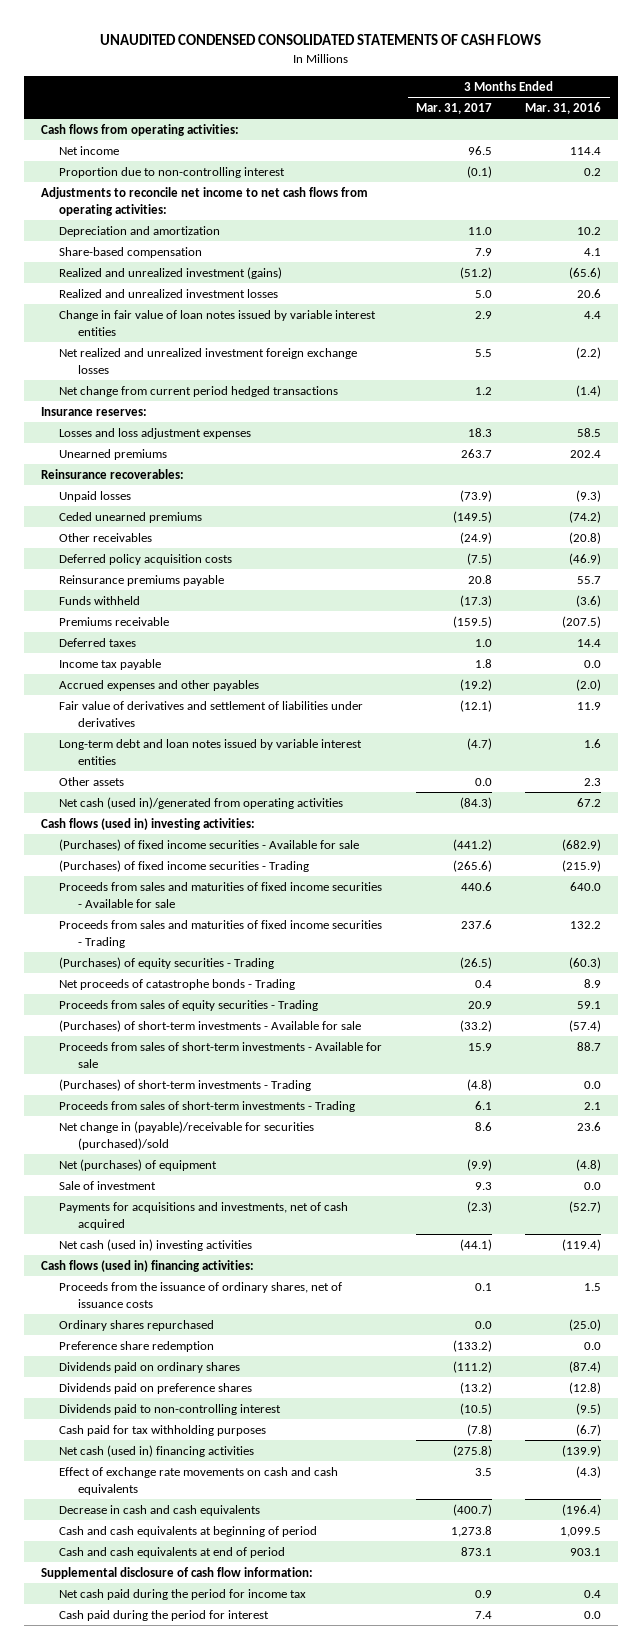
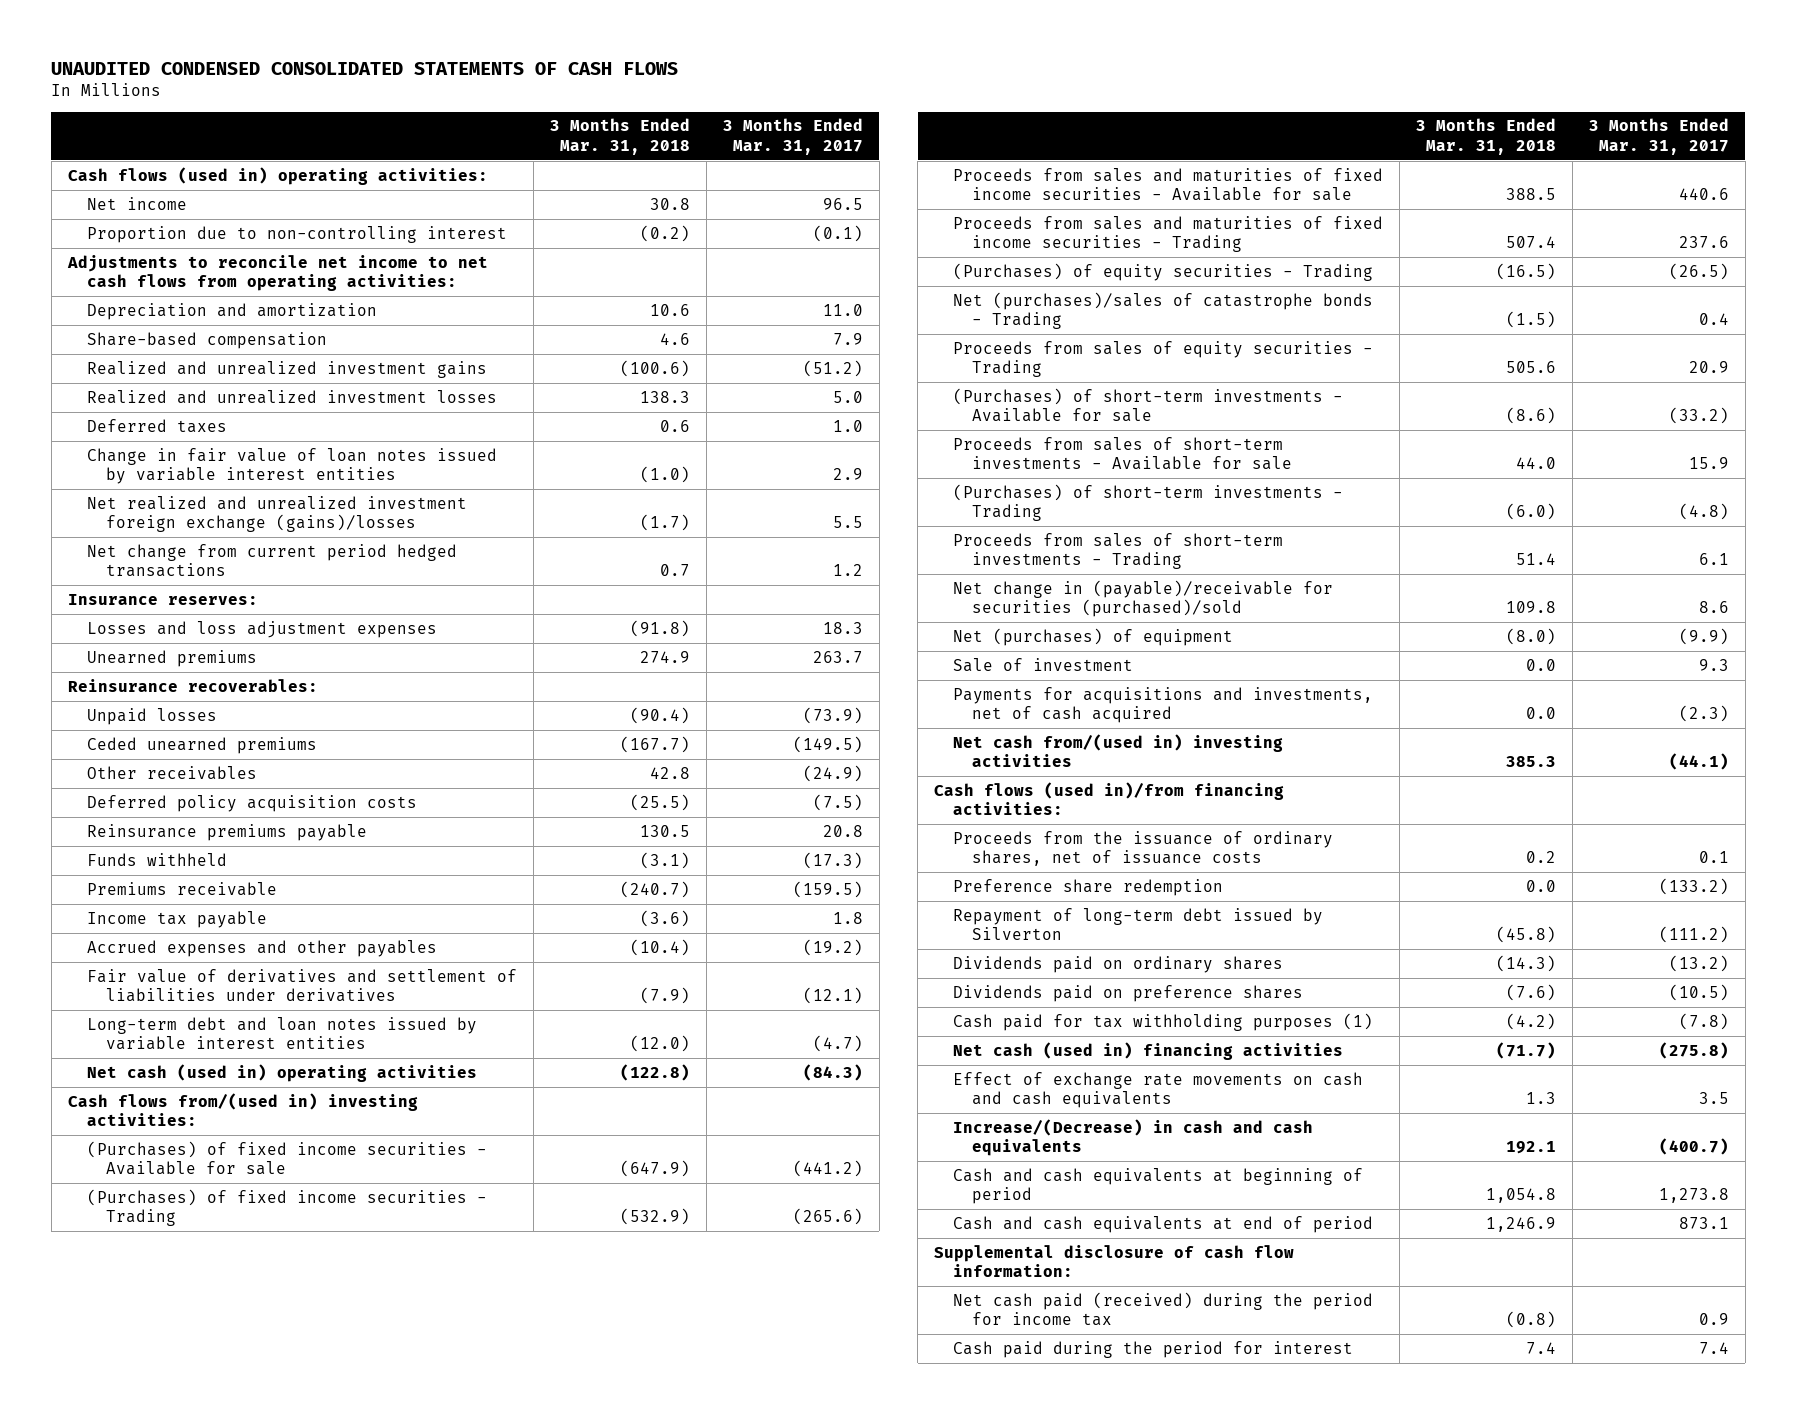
[525,102,602,115] Mar. 31, 2016 -> none
none -> [549,118,690,155] 3 Months Ended Mar. 31, 2018
[41,123,240,136] Cash flows from operating activities: -> [67,166,488,185] Cash flows (used in) operating activities:
[59,266,283,279] Realized and unrealized investment (gains) -> [86,360,487,378] Realized and unrealized investment gains
[59,637,137,647] Deferred taxes -> [86,418,227,433] Deferred taxes
[59,347,358,374] Net realized and unrealized investment foreign exchange losses -> [86,495,467,532] Net realized and unrealized investment foreign exchange (gains)/losses
[59,776,125,786] Other assets -> none
[59,796,344,809] Net cash (used in)/generated from operating activities -> [86,1063,477,1082] Net cash (used in) operating activities
[41,817,256,830] Cash flows (used in) investing activities: -> [67,1092,418,1126] Cash flows from/(used in) investing activities:
[59,978,296,990] Net proceeds of catastrophe bonds - Trading -> [953,291,1374,329] Net (purchases)/sales of catastrophe bonds - Trading
[59,1238,253,1251] Net cash (used in) investing activities -> [953,733,1284,767] Net cash from/(used in) investing activities
[41,1259,255,1272] Cash flows (used in) financing activities: -> [934,781,1285,815] Cash flows (used in)/from financing activities:
[59,1319,215,1331] Ordinary shares repurchased -> none
[59,1403,282,1415] Dividends paid to non-controlling interest -> none
none -> [953,907,1324,940] Repayment of long-term debt issued by Silverton
[452,1360,492,1373] (111.2) -> [1669,954,1730,972] (13.2)
[459,1381,492,1394] (13.2) -> [1669,983,1730,1001] (10.5)
[59,1424,267,1436] Cash paid for tax withholding purposes -> [953,1012,1374,1031] Cash paid for tax withholding purposes (1)
[59,1504,261,1516] Decrease in cash and cash equivalents -> [953,1118,1314,1156] Increase/(Decrease) in cash and cash equivalents
[59,1588,307,1600] Net cash paid during the period for income tax -> [953,1291,1374,1326] Net cash paid (received) during the period for income tax

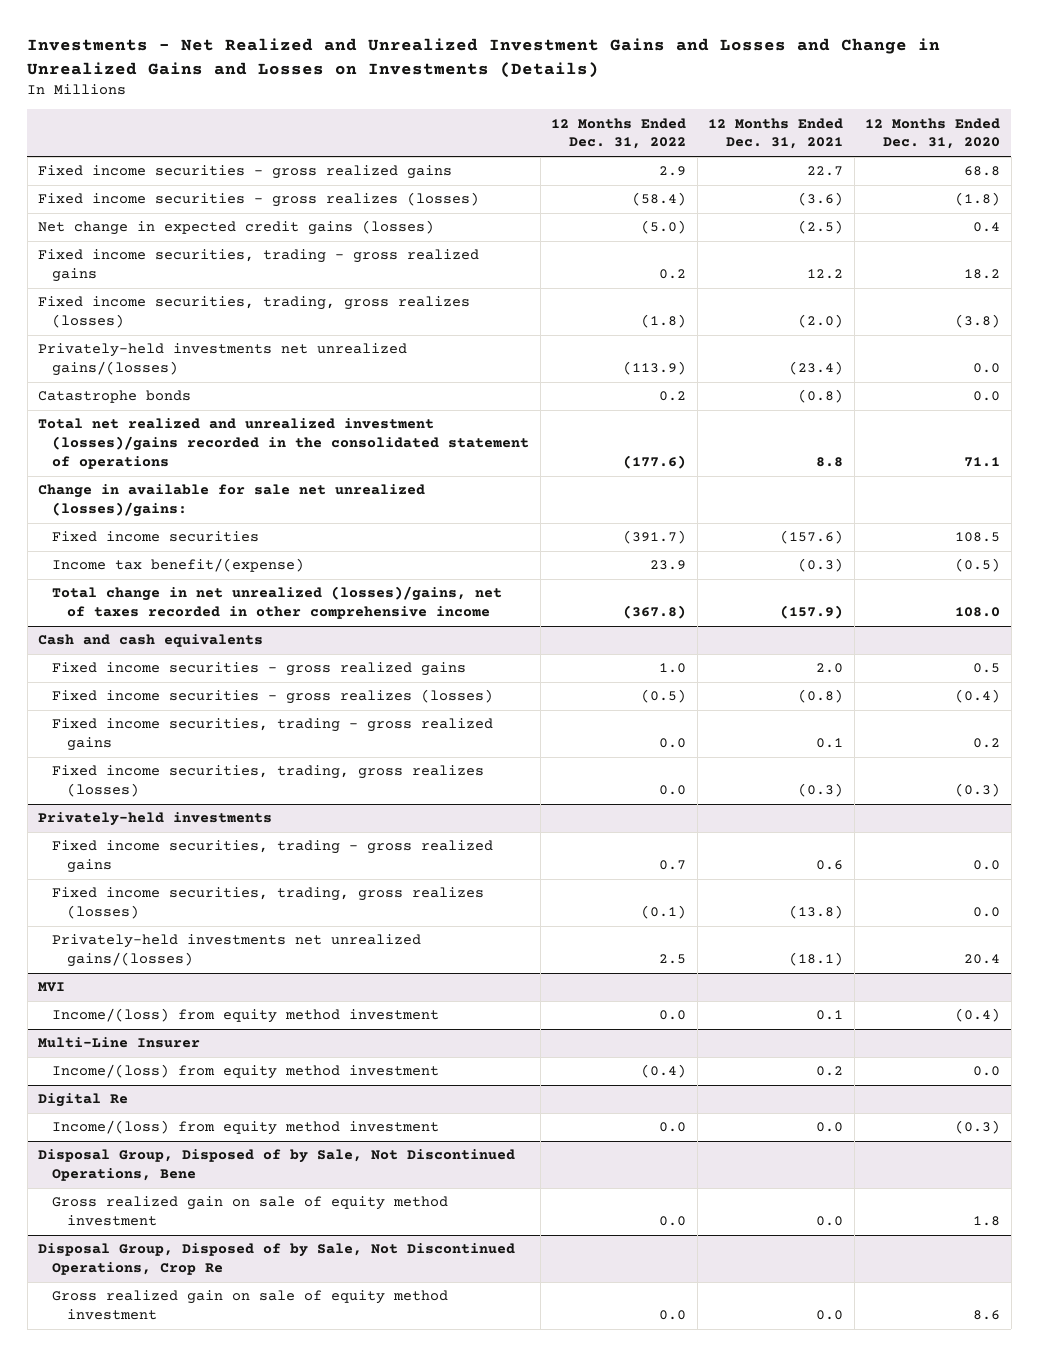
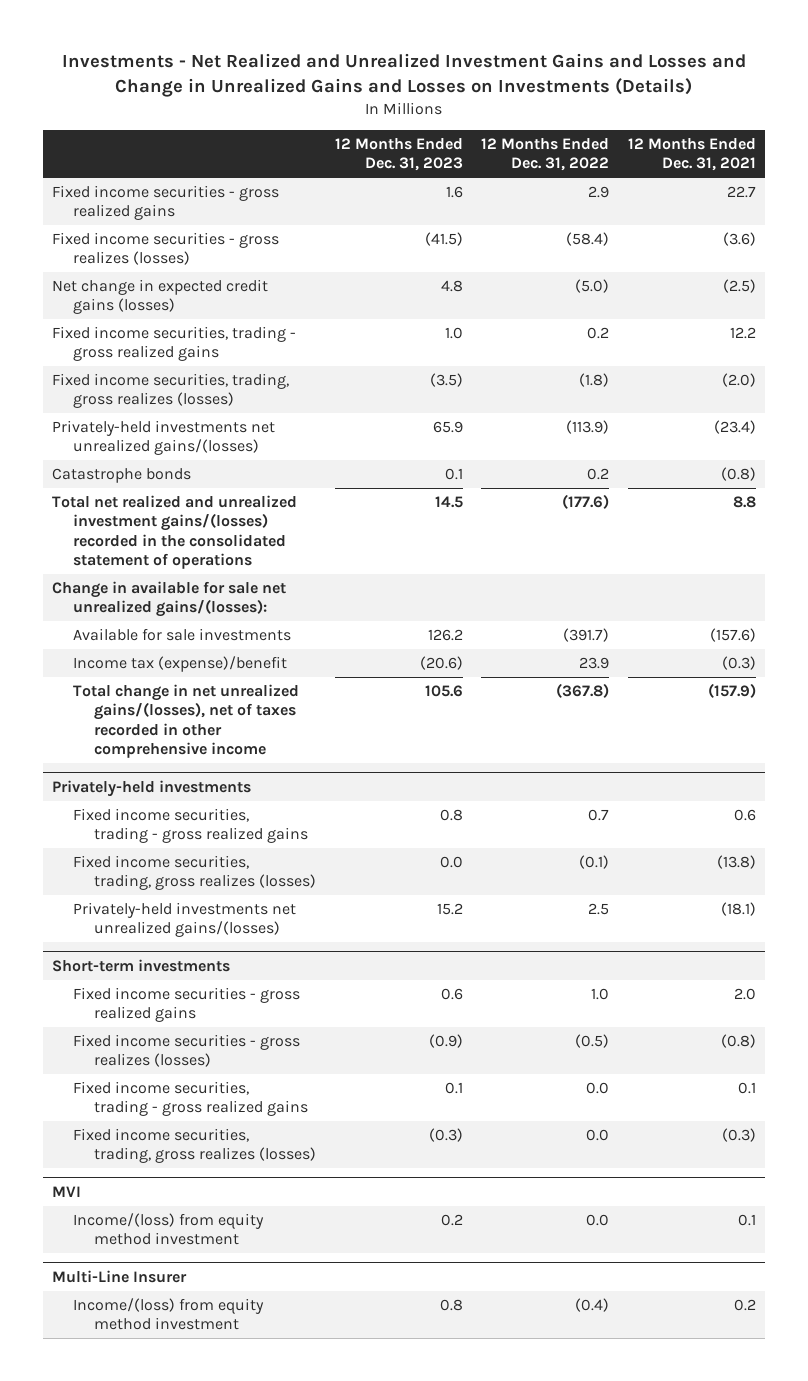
[865,117,1001,150] 12 Months Ended Dec. 31, 2020 -> none
none -> [334,137,463,172] 12 Months Ended Dec. 31, 2023
[38,634,264,648] Cash and cash equivalents -> none
[52,662,467,677] Fixed income securities - gross realized gains -> none
[52,689,494,705] Fixed income securities - gross realizes (losses) -> none
[52,718,494,752] Fixed income securities, trading - gross realized gains -> none
[52,765,485,798] Fixed income securities, trading, gross realizes (losses) -> none
[38,418,530,470] Total net realized and unrealized investment (losses)/gains recorded in the consolidated statement of operations -> [51,495,297,569] Total net realized and unrealized investment gains/(losses) recorded in the consolidated statement of operations
[38,484,426,518] Change in available for sale net unrealized (losses)/gains: -> [51,581,286,618] Change in available for sale net unrealized gains/(losses):
[52,531,260,543] Fixed income securities -> [72,628,291,642] Available for sale investments
[52,558,305,573] Income tax benefit/(expense) -> [72,656,287,673] Income tax (expense)/benefit
[52,586,503,620] Total change in net unrealized (losses)/gains, net of taxes recorded in other comprehensive income -> [72,684,299,758] Total change in net unrealized gains/(losses), net of taxes recorded in other comprehensive income
none -> [51,958,230,972] Short-term investments
none -> [72,987,300,1023] Fixed income securities - gross realized gains
none -> [72,1034,300,1068] Fixed income securities - gross realizes (losses)
none -> [72,1081,309,1117] Fixed income securities, trading - gross realized gains
none -> [72,1128,317,1164] Fixed income securities, trading, gross realizes (losses)
[38,1093,129,1108] Digital Re -> none
[52,1120,440,1136] Income/(loss) from equity method investment -> none
[38,1149,516,1182] Disposal Group, Disposed of by Sale, Not Discontinued Operations, Bene -> none
[52,1196,449,1227] Gross realized gain on sale of equity method investment -> none
[38,1243,516,1276] Disposal Group, Disposed of by Sale, Not Discontinued Operations, Crop Re -> none
[52,1290,449,1321] Gross realized gain on sale of equity method investment -> none

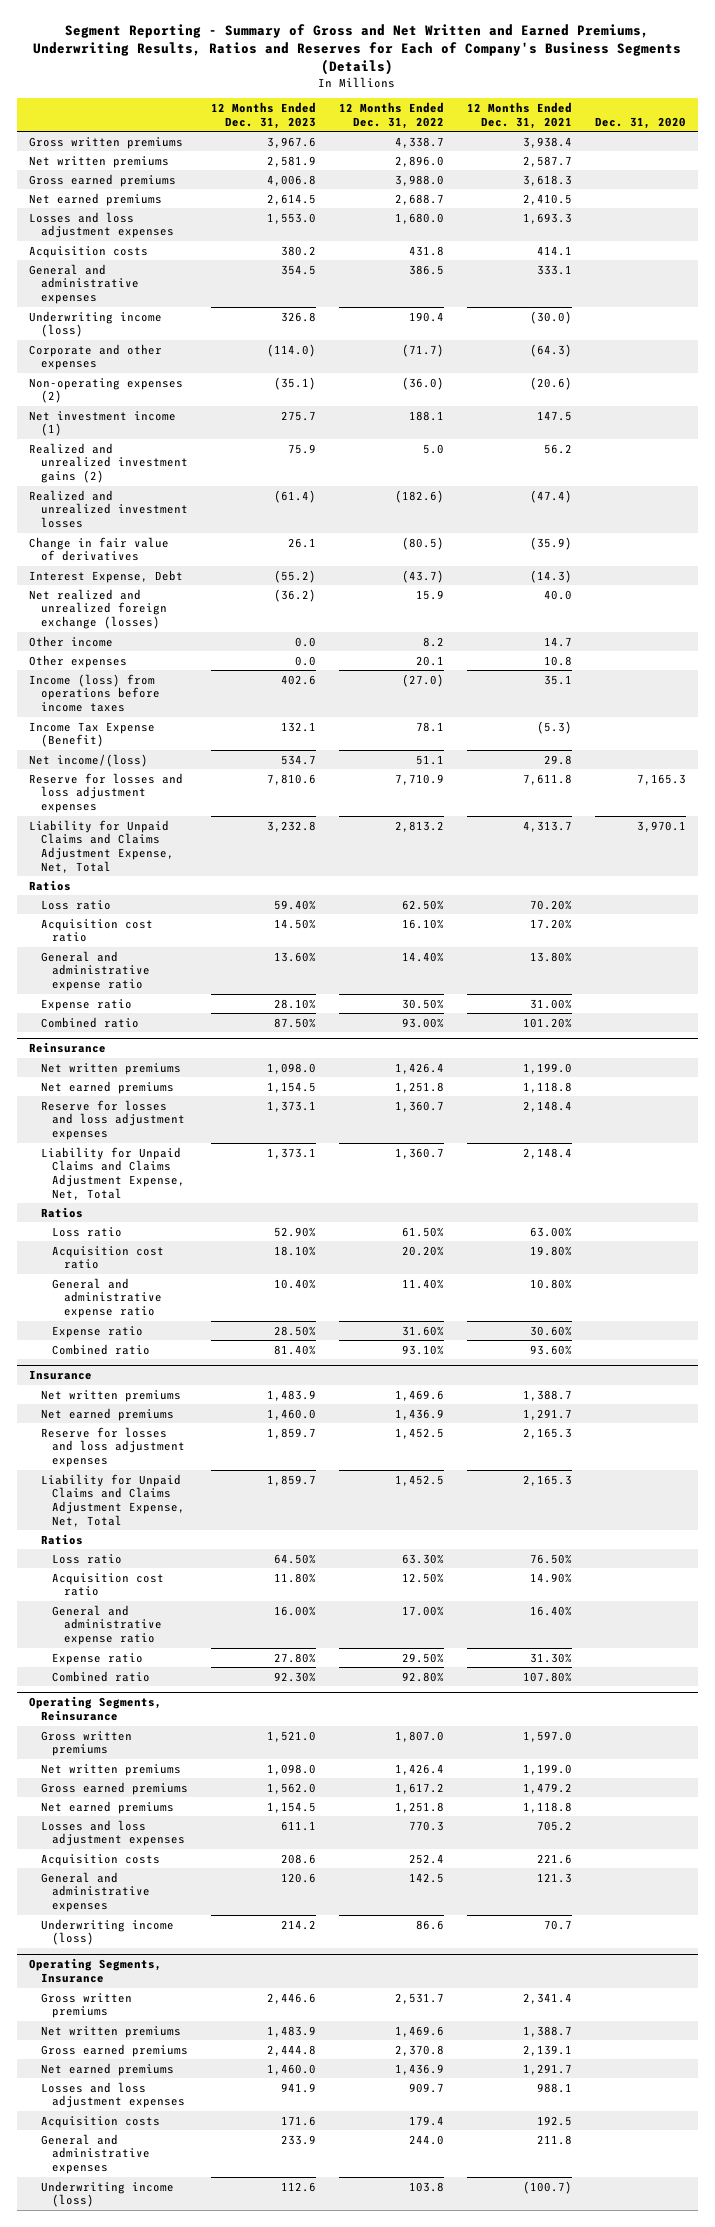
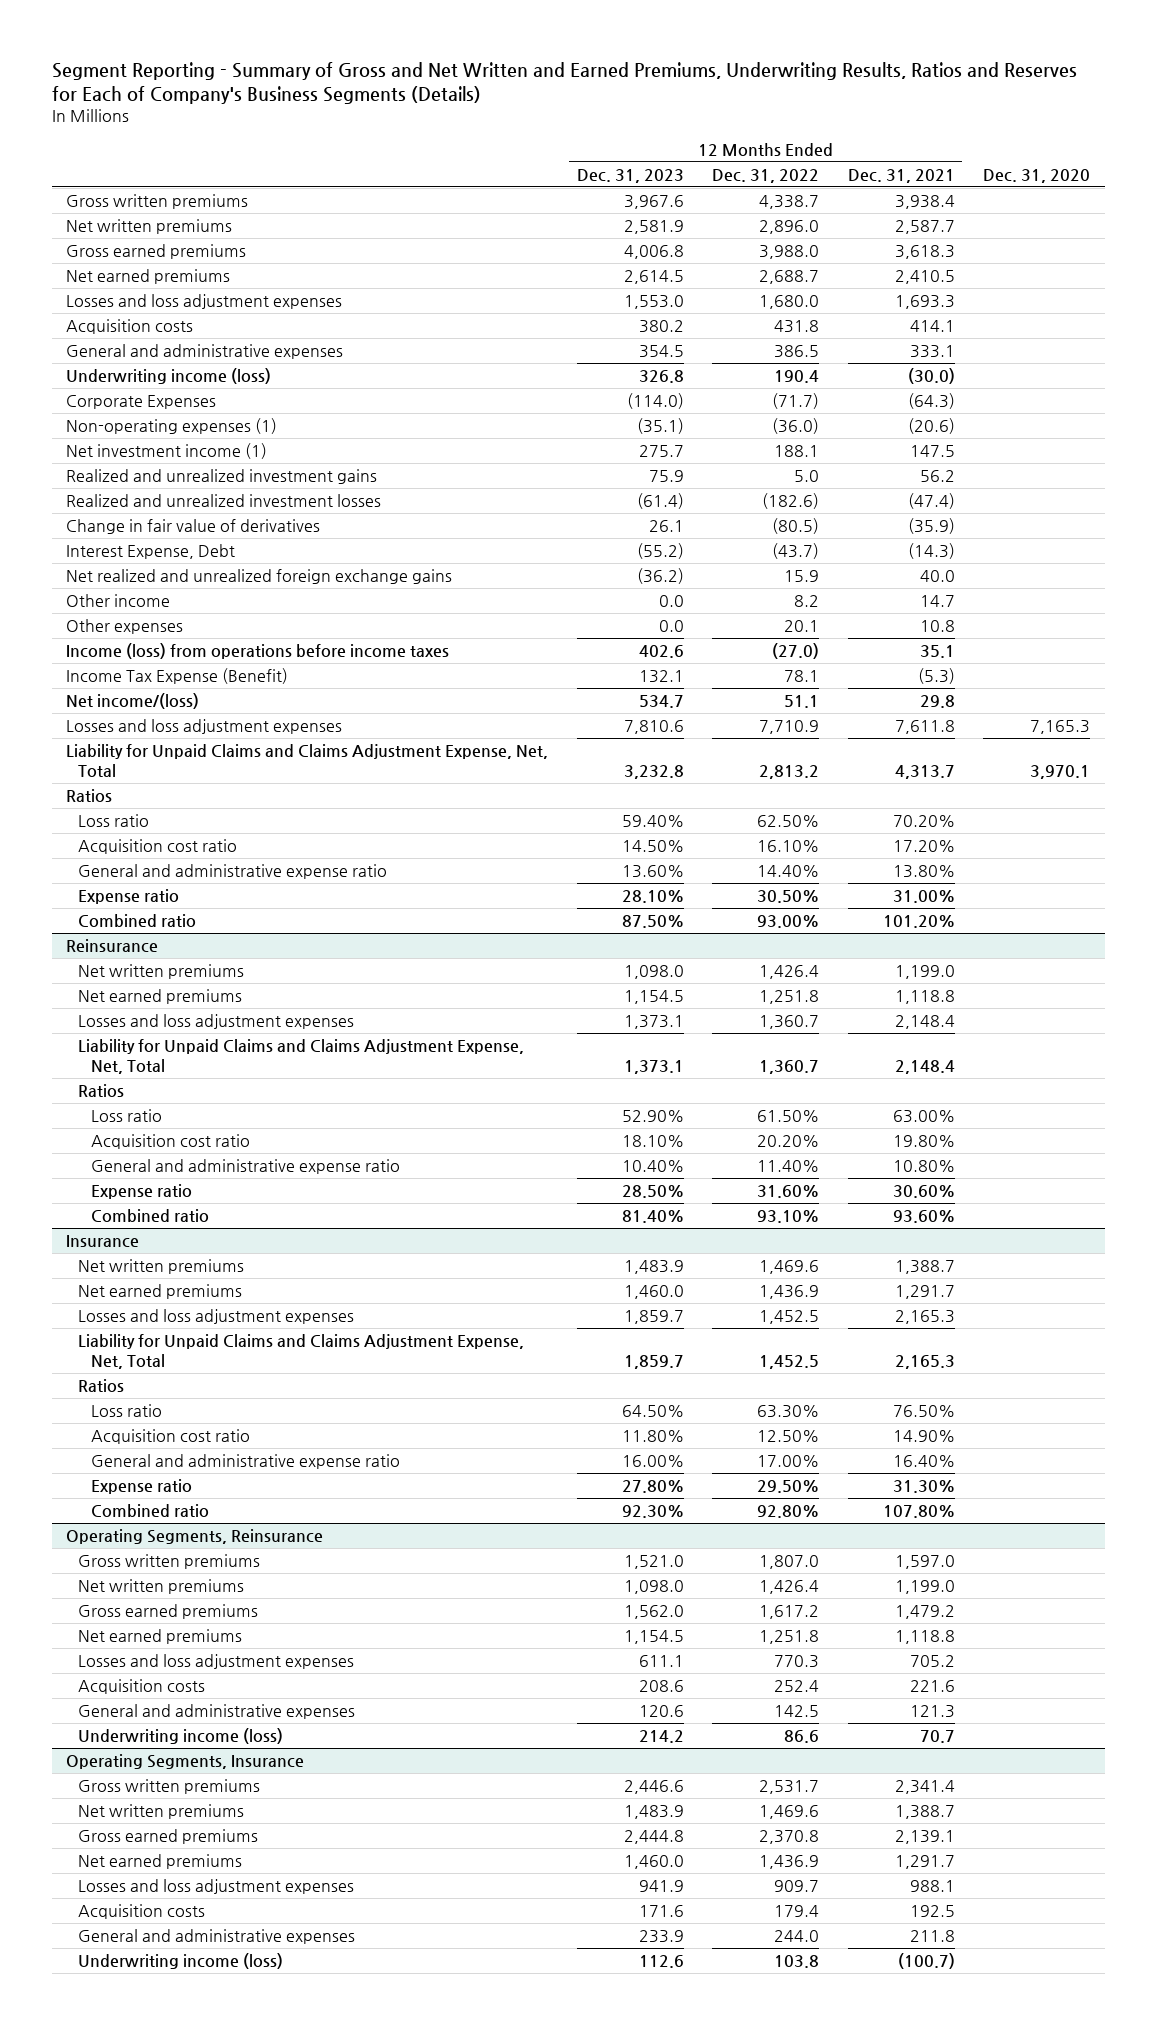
[28,343,162,371] Corporate and other expenses -> [65,394,216,409] Corporate Expenses
[28,377,183,404] Non-operating expenses (2) -> [65,417,277,434] Non-operating expenses (1)
[28,442,188,484] Realized and unrealized investment gains (2) -> [65,468,377,484] Realized and unrealized investment gains
[28,588,167,630] Net realized and unrealized foreign exchange (losses) -> [65,568,452,584] Net realized and unrealized foreign exchange gains
[28,772,183,814] Reserve for losses and loss adjustment expenses -> [65,718,342,734] Losses and loss adjustment expenses
[40,1099,186,1141] Reserve for losses and loss adjustment expenses -> [78,1013,355,1029] Losses and loss adjustment expenses
[40,1426,186,1468] Reserve for losses and loss adjustment expenses -> [78,1308,355,1324] Losses and loss adjustment expenses

